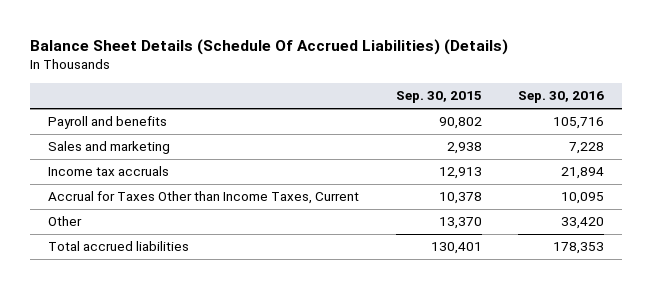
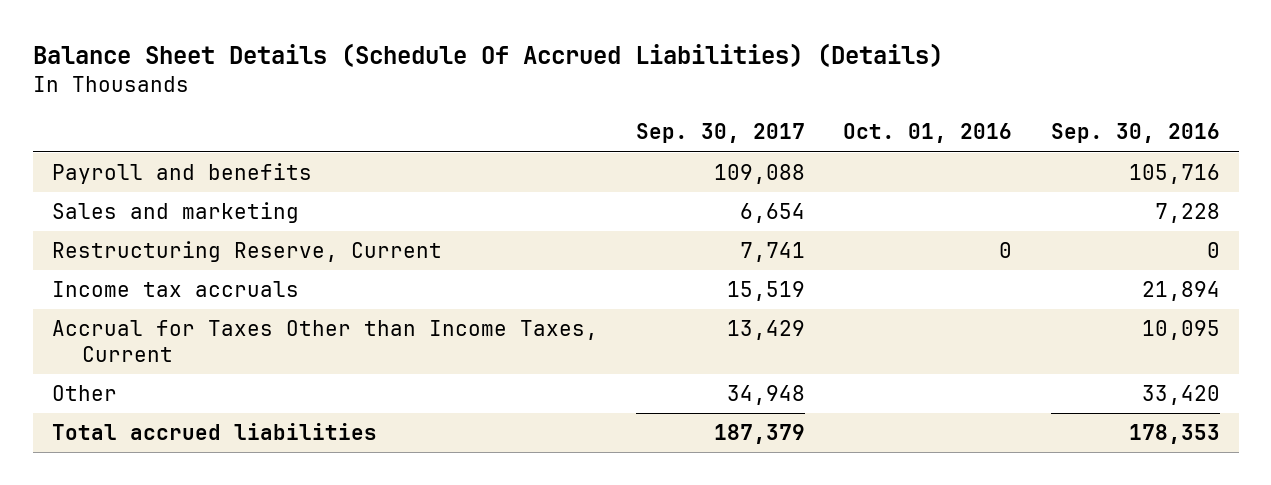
[395,91,482,104] Sep. 30, 2015 -> none
none -> [635,123,805,144] Sep. 30, 2017
none -> [843,123,1013,144] Oct. 01, 2016
none -> [51,241,442,263] Restructuring Reserve, Current

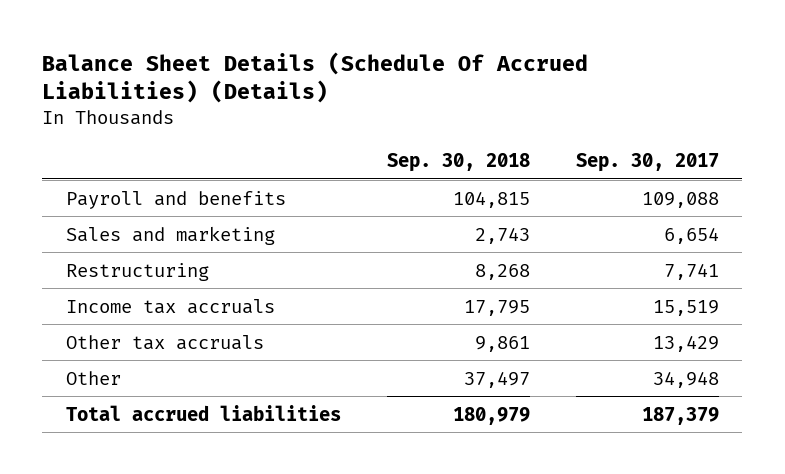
[843,123,1013,144] Oct. 01, 2016 -> none
[1050,123,1220,144] Sep. 30, 2016 -> none
none -> [386,153,530,173] Sep. 30, 2018
[51,241,442,263] Restructuring Reserve, Current -> [65,262,209,281] Restructuring
[51,320,598,362] Accrual for Taxes Other than Income Taxes, Current -> [65,334,264,350] Other tax accruals

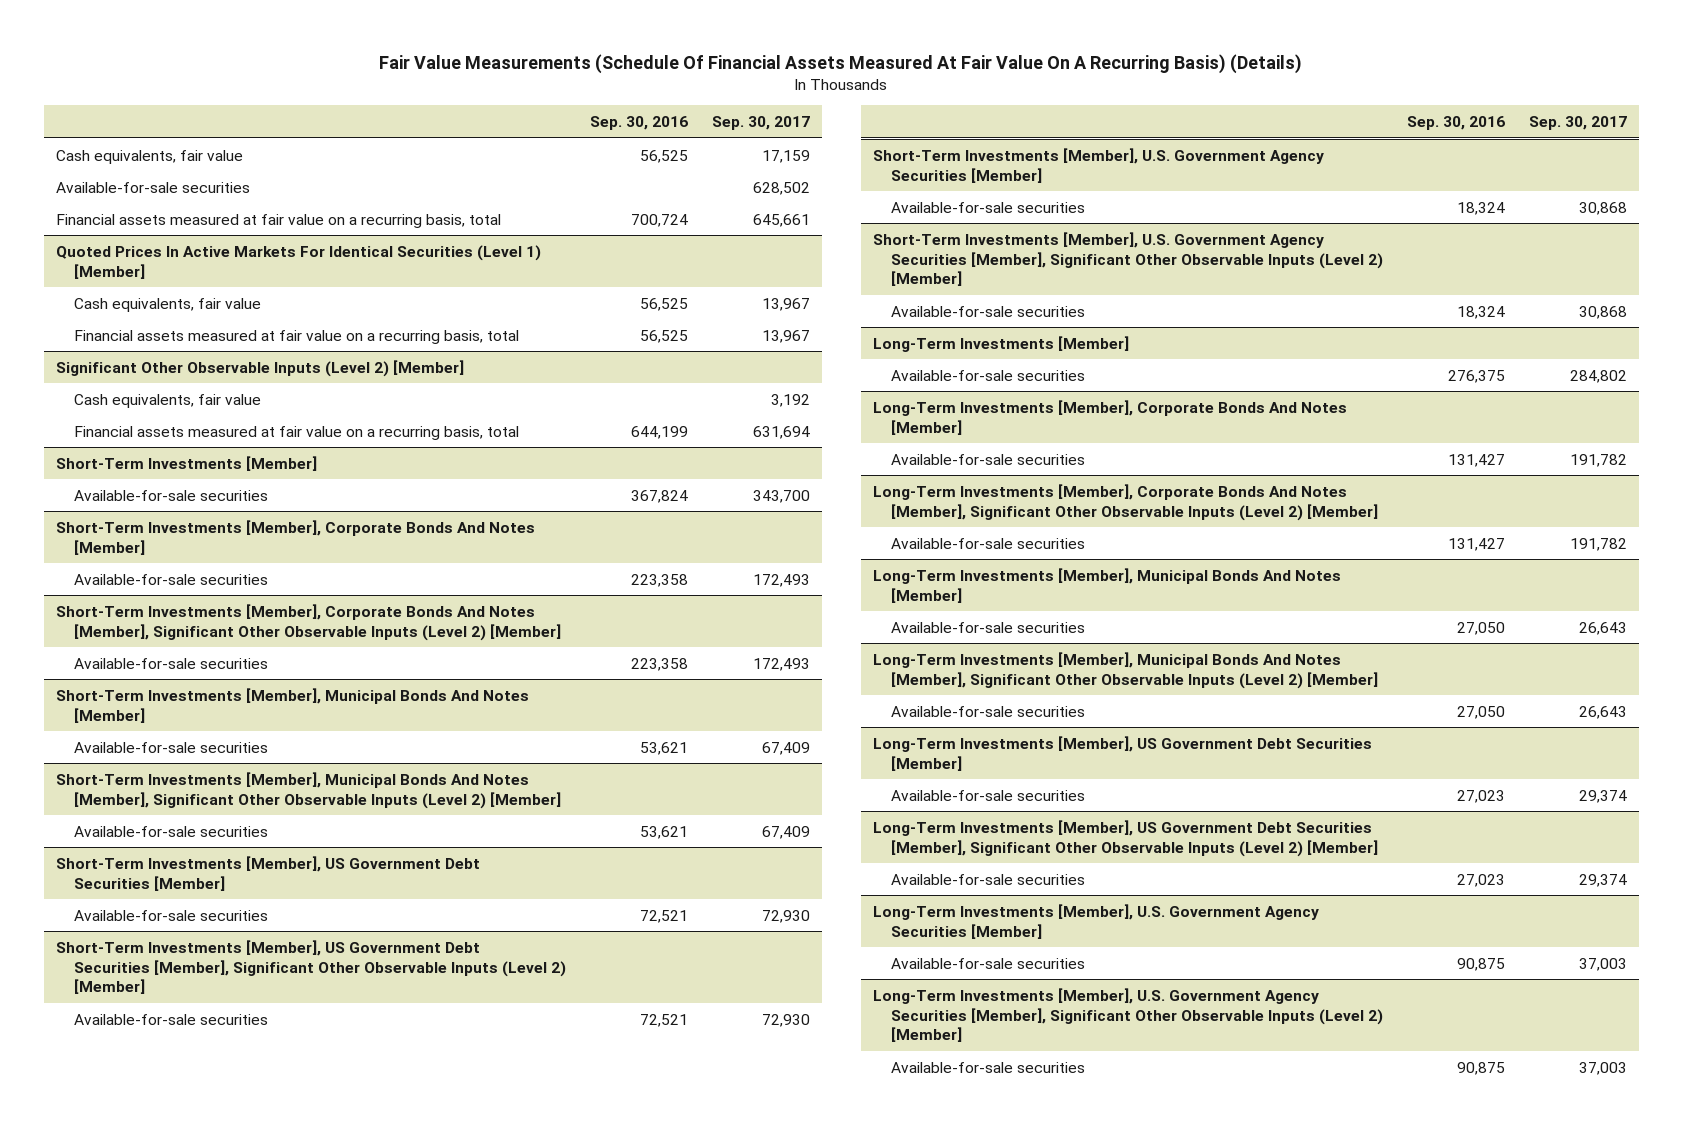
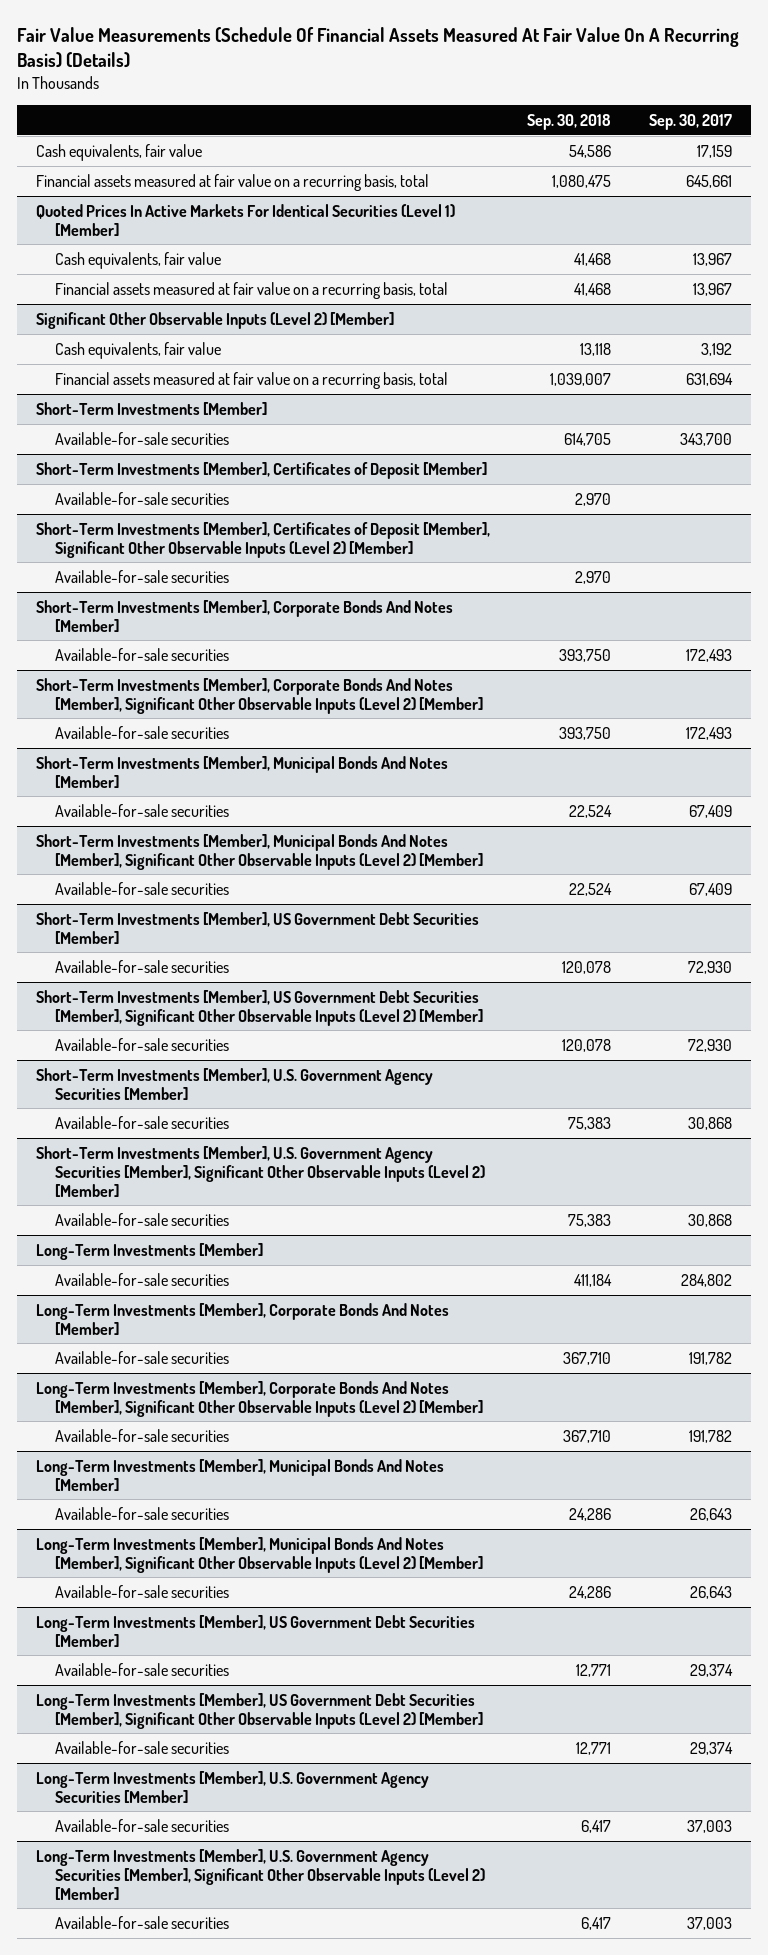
[590,116,689,131] Sep. 30, 2016 -> none
none -> [527,113,612,130] Sep. 30, 2018
[56,181,251,193] Available-for-sale securities -> none
none -> [35,461,487,479] Short-Term Investments [Member], Certificates of Deposit [Member]
none -> [54,491,229,505] Available-for-sale securities
none -> [35,521,490,558] Short-Term Investments [Member], Certificates of Deposit [Member], Significant Other Observable Inputs (Level 2) [Member]
none -> [54,569,229,583] Available-for-sale securities

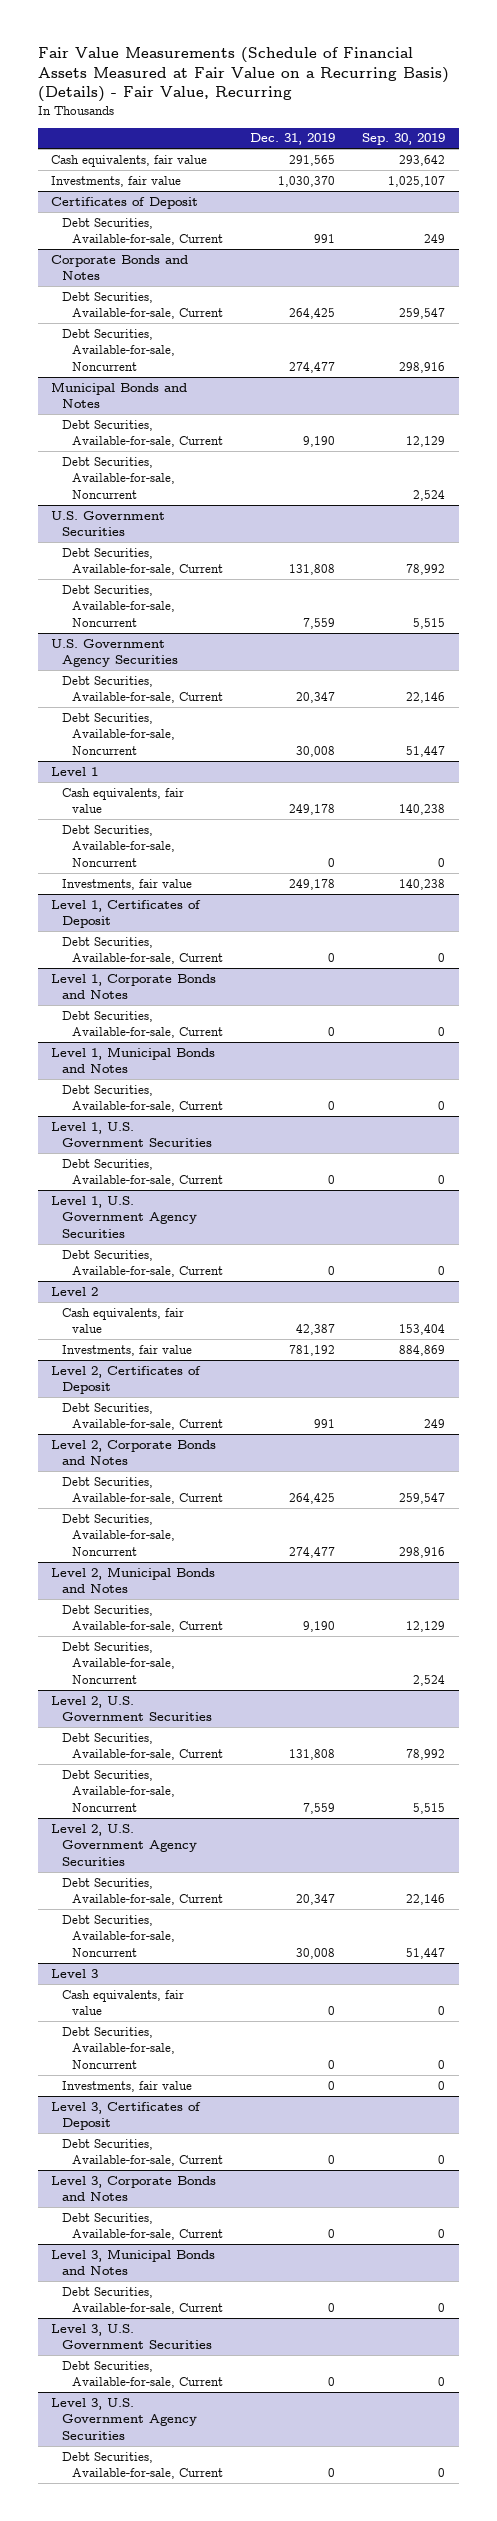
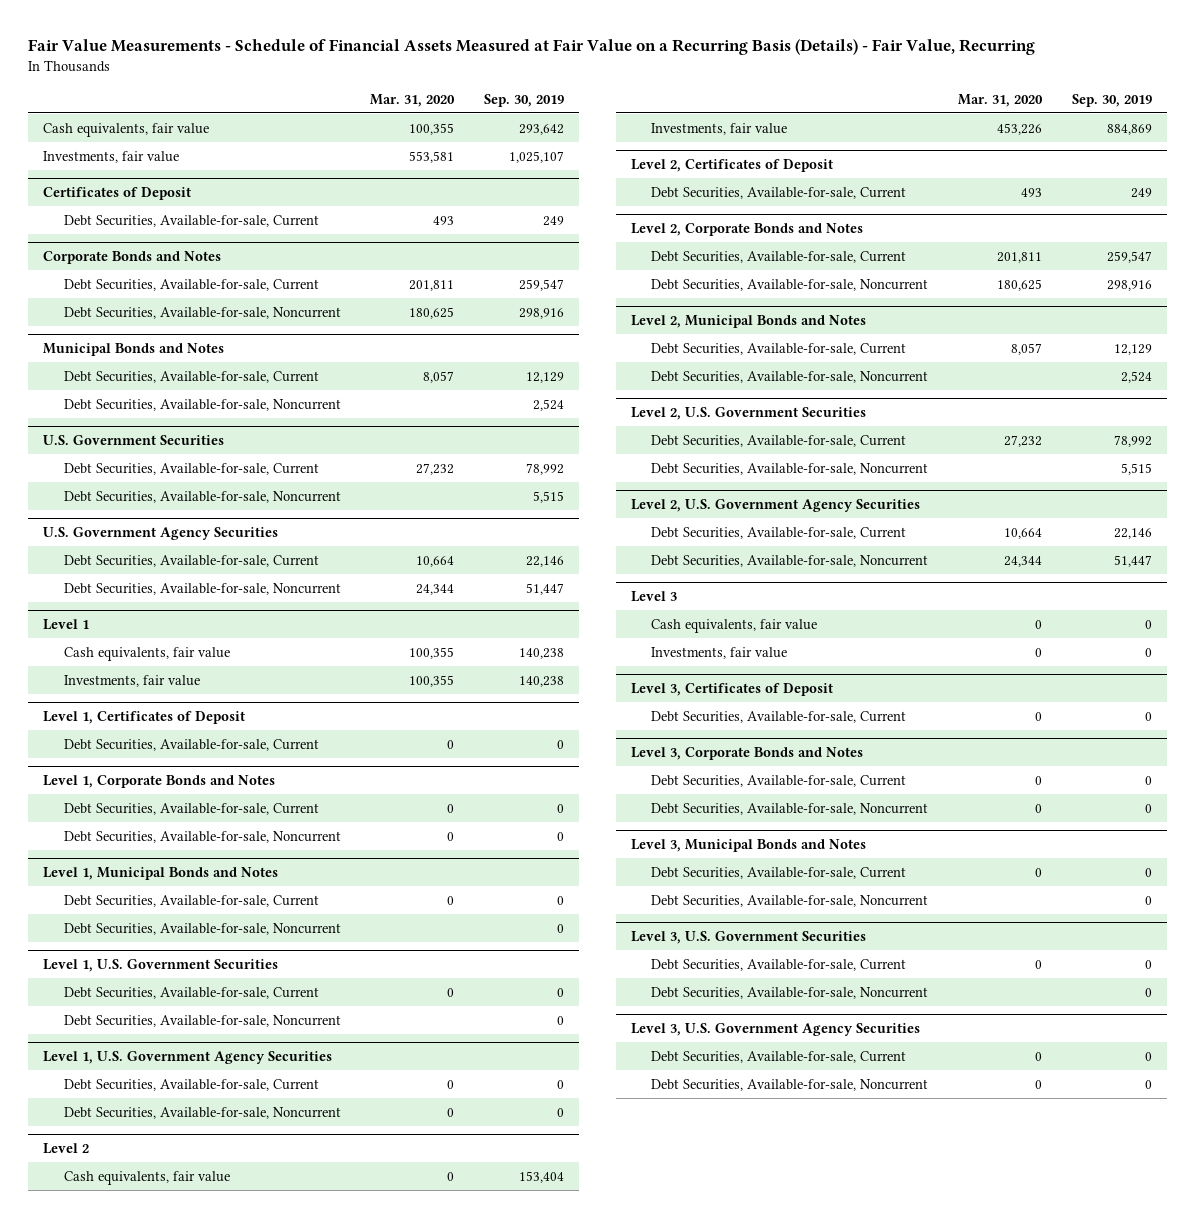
[37,46,449,103] Fair Value Measurements (Schedule of Financial Assets Measured at Fair Value on a Recurring Basis) (Details) - Fair Value, Recurring -> [28,38,1036,55] Fair Value Measurements - Schedule of Financial Assets Measured at Fair Value on a Recurring Basis (Details) - Fair Value, Recurring
[250,133,336,146] Dec. 31, 2019 -> none
none -> [370,93,456,107] Mar. 31, 2020
[61,824,175,867] Debt Securities, Available-for-sale, Noncurrent -> none
none -> [63,830,341,843] Debt Securities, Available-for-sale, Noncurrent
none -> [63,922,341,935] Debt Securities, Available-for-sale, Noncurrent
none -> [63,1014,341,1027] Debt Securities, Available-for-sale, Noncurrent
none -> [63,1106,341,1119] Debt Securities, Available-for-sale, Noncurrent
[61,2026,175,2069] Debt Securities, Available-for-sale, Noncurrent -> none
none -> [651,802,929,815] Debt Securities, Available-for-sale, Noncurrent
none -> [651,894,929,907] Debt Securities, Available-for-sale, Noncurrent
none -> [651,986,929,999] Debt Securities, Available-for-sale, Noncurrent
none -> [651,1078,929,1091] Debt Securities, Available-for-sale, Noncurrent

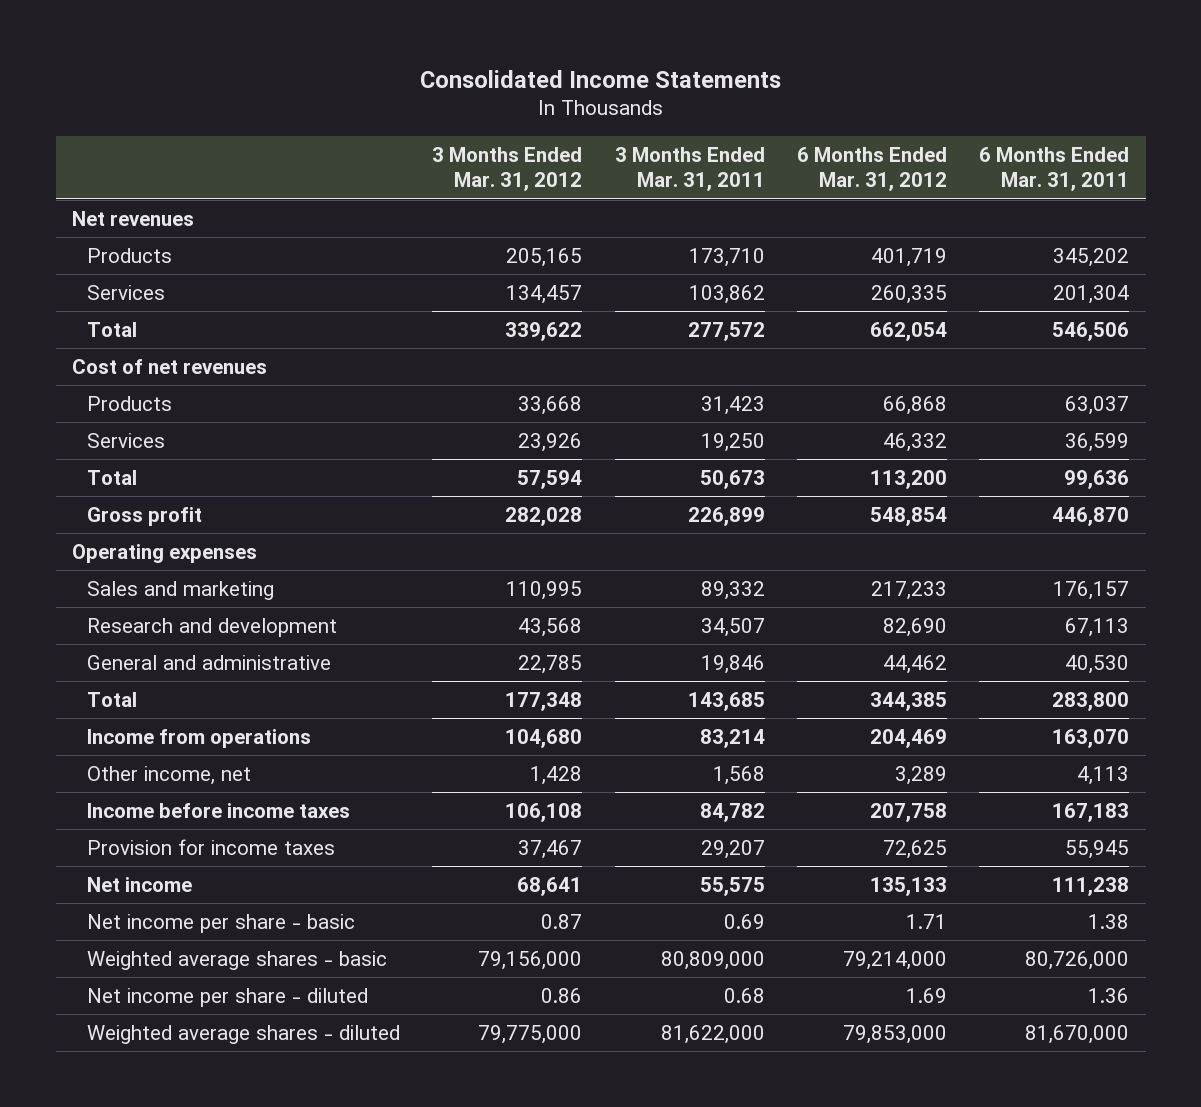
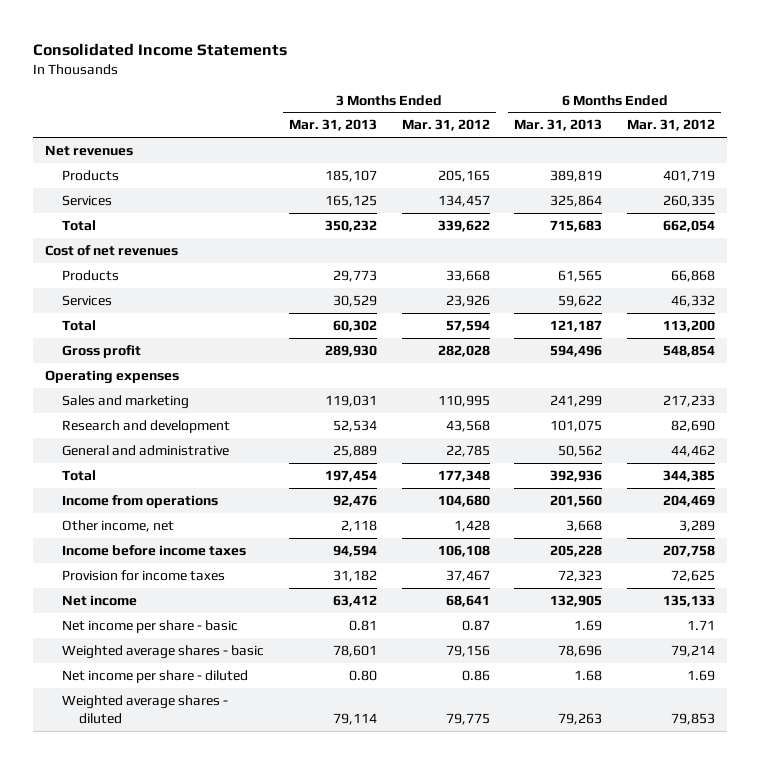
[614,146,765,192] 3 Months Ended Mar. 31, 2011 -> none
[979,146,1130,192] 6 Months Ended Mar. 31, 2011 -> none
none -> [288,119,377,132] Mar. 31, 2013
none -> [514,119,603,132] Mar. 31, 2013
[478,950,583,970] 79,156,000 -> [445,644,490,657] 79,156
[843,950,948,970] 79,214,000 -> [670,644,715,657] 79,214
[478,1024,583,1044] 79,775,000 -> [445,712,490,725] 79,775
[843,1024,948,1044] 79,853,000 -> [670,712,715,725] 79,853

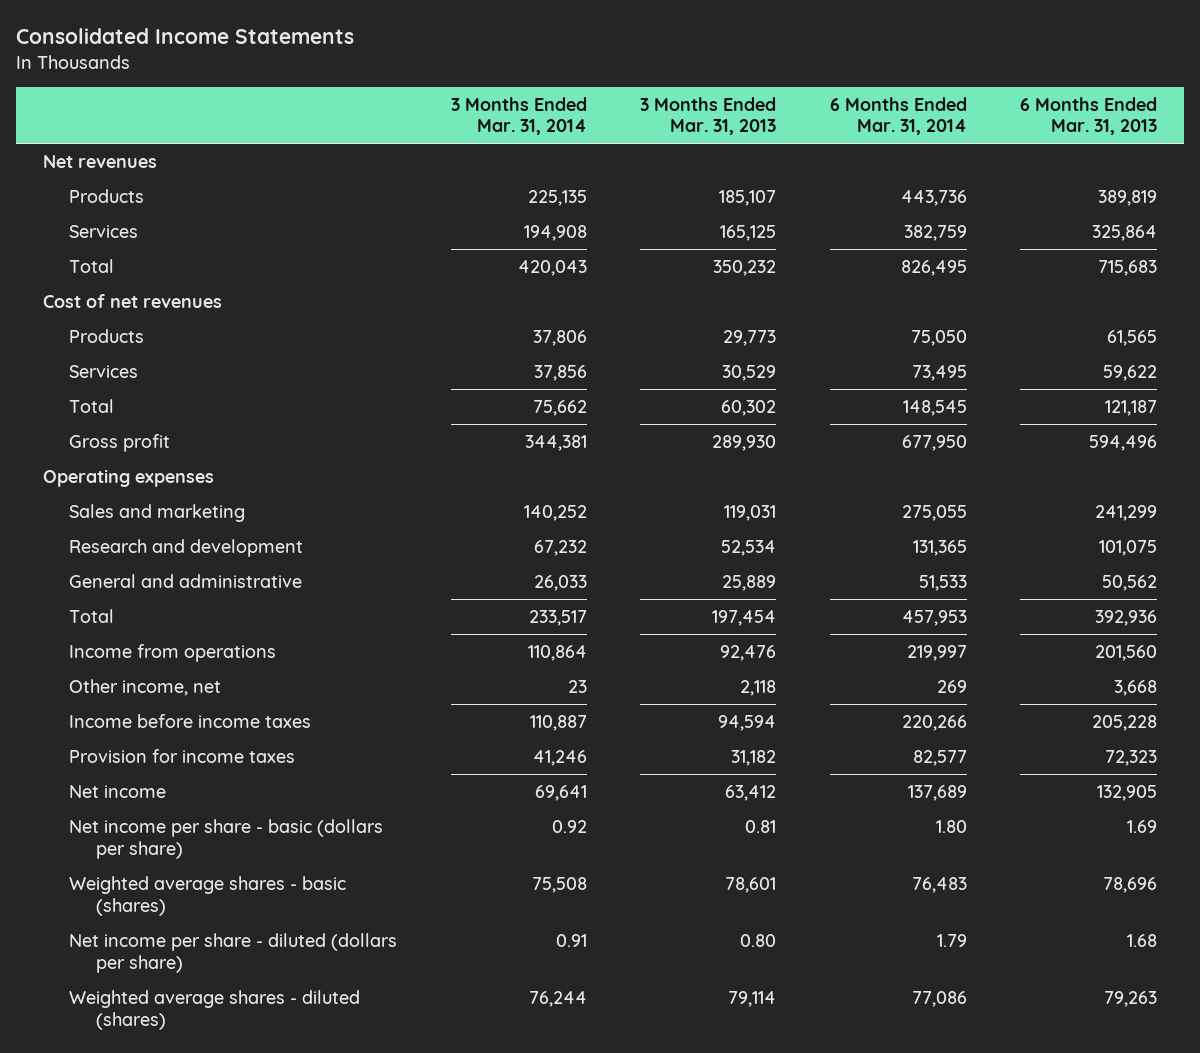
[401,119,490,132] Mar. 31, 2012 -> none
[626,119,715,132] Mar. 31, 2012 -> none
none -> [450,96,587,136] 3 Months Ended Mar. 31, 2014
none -> [829,96,967,136] 6 Months Ended Mar. 31, 2014
[62,619,239,633] Net income per share - basic -> [69,818,384,859] Net income per share - basic (dollars per share)
[62,644,265,659] Weighted average shares - basic -> [69,875,347,916] Weighted average shares - basic (shares)
[62,669,249,683] Net income per share - diluted -> [69,932,398,973] Net income per share - diluted (dollars per share)
[62,694,229,724] Weighted average shares - diluted -> [69,989,361,1030] Weighted average shares - diluted (shares)

